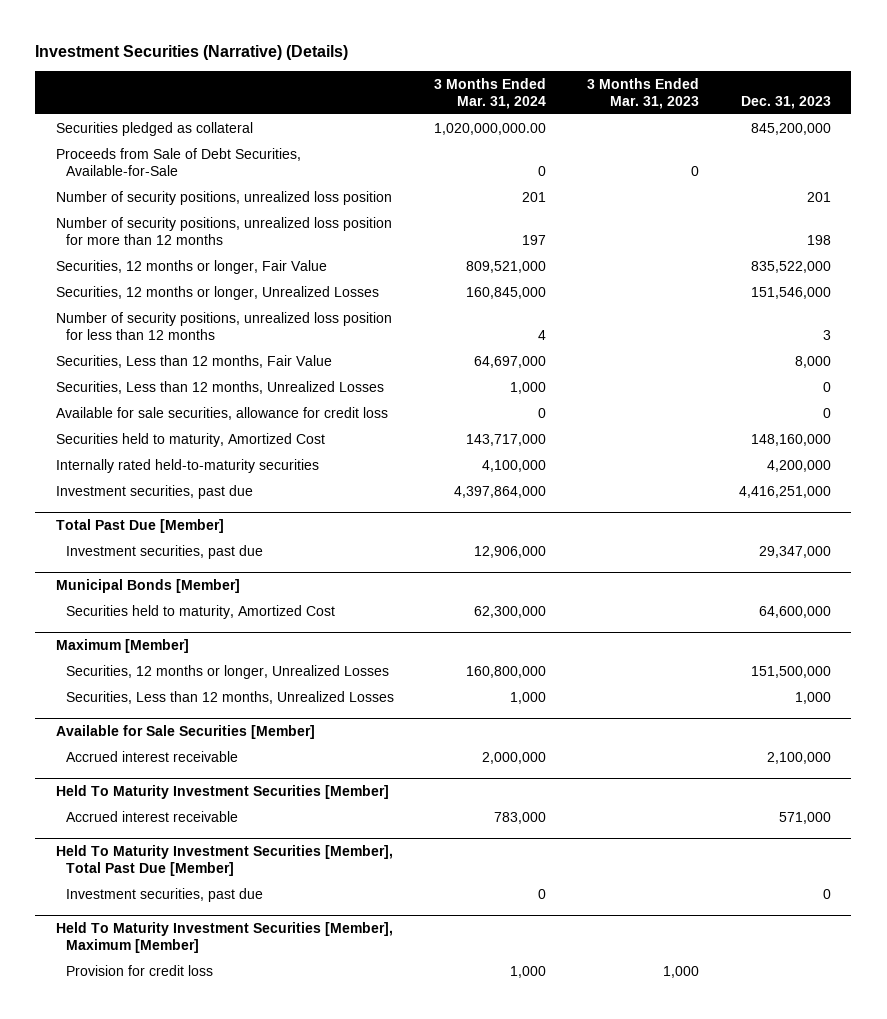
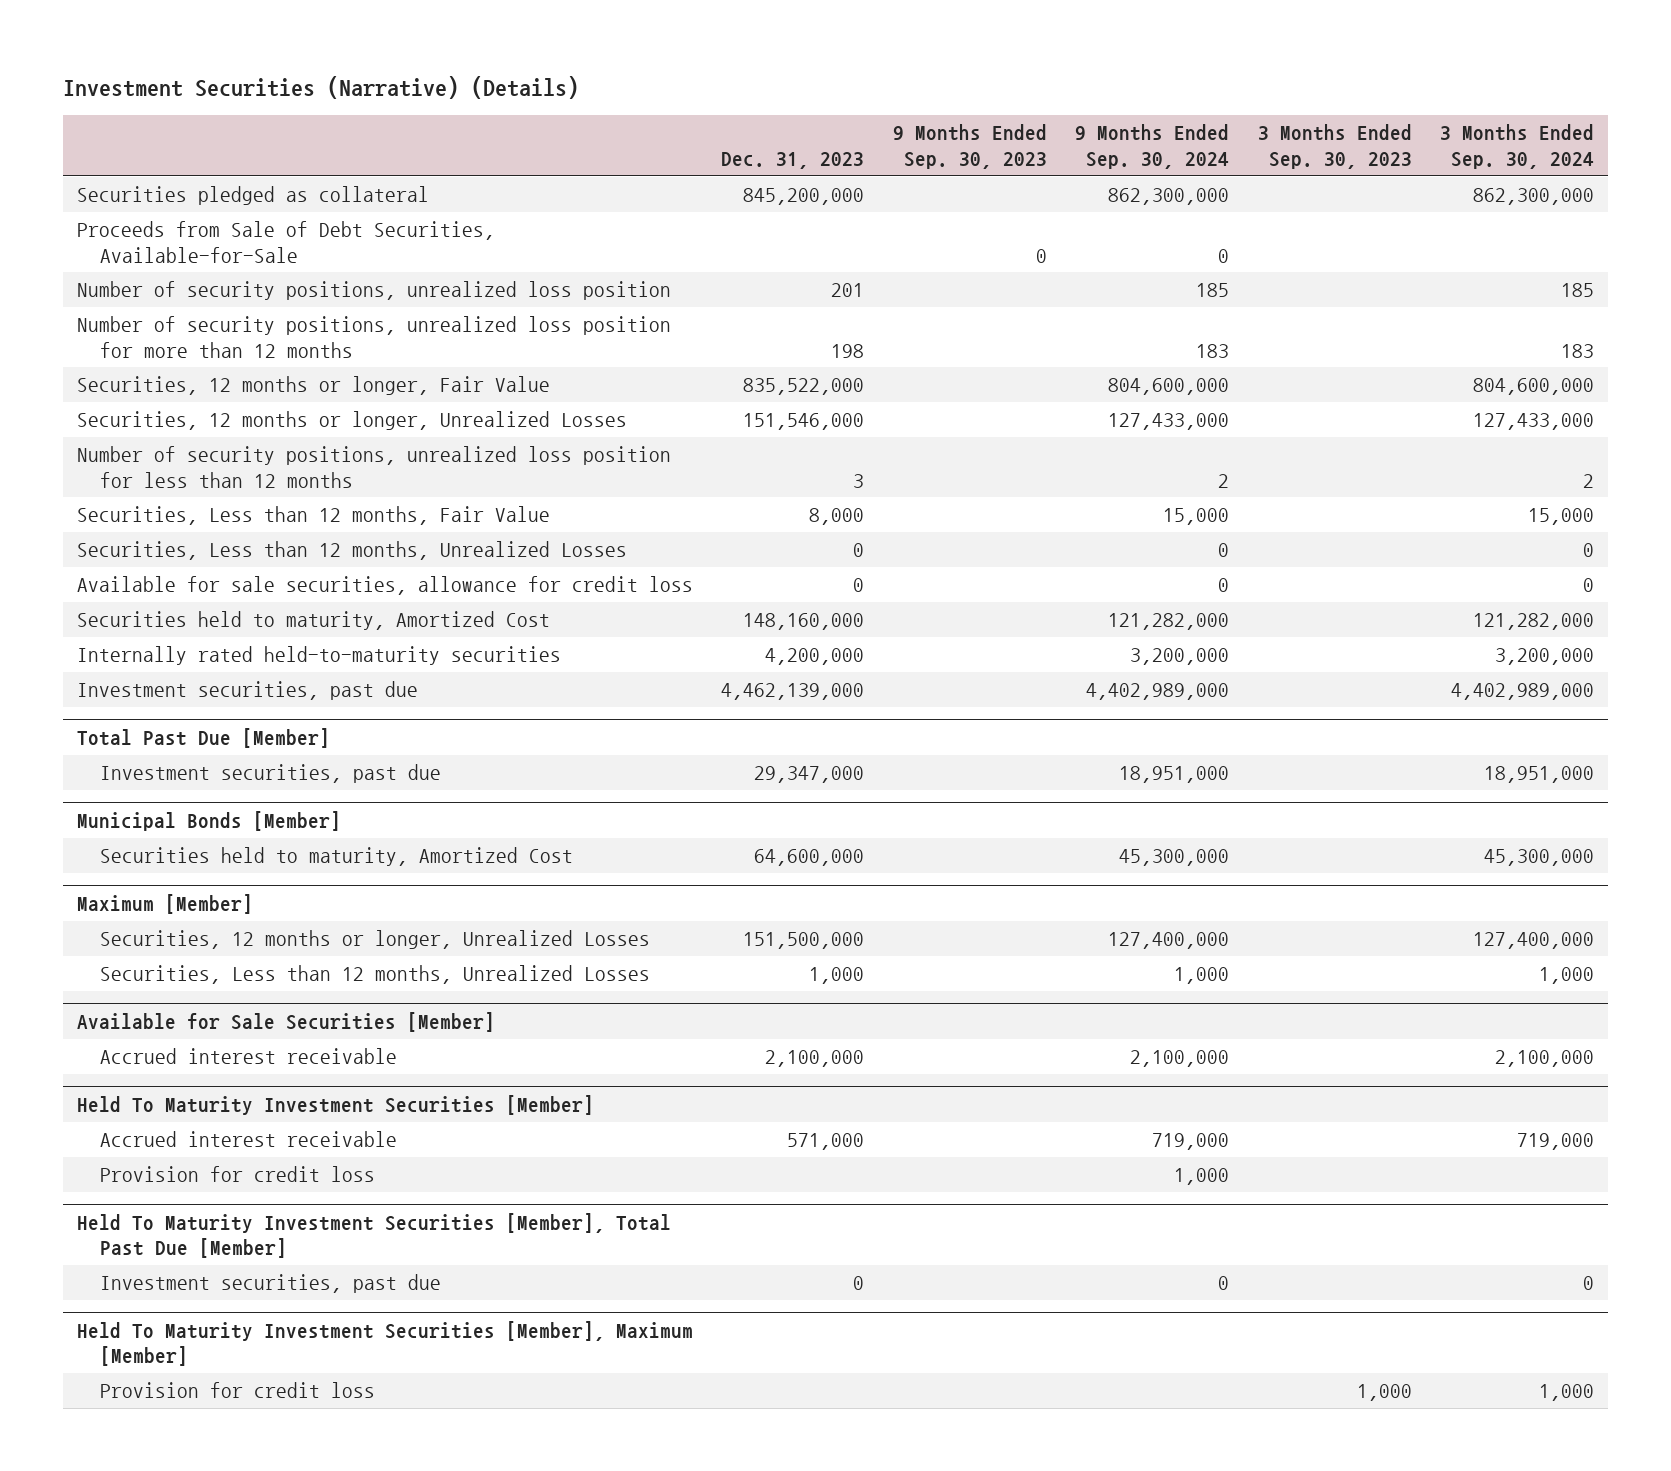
[434,77,547,109] 3 Months Ended Mar. 31, 2024 -> none
[586,77,699,109] 3 Months Ended Mar. 31, 2023 -> none
none -> [892,124,1047,169] 9 Months Ended Sep. 30, 2023
none -> [1075,124,1230,169] 9 Months Ended Sep. 30, 2024
none -> [1257,124,1412,169] 3 Months Ended Sep. 30, 2023
none -> [1439,124,1594,169] 3 Months Ended Sep. 30, 2024
[738,485,831,498] 4,416,251,000 -> [721,682,865,700] 4,462,139,000
none -> [100,1165,376,1182] Provision for credit loss

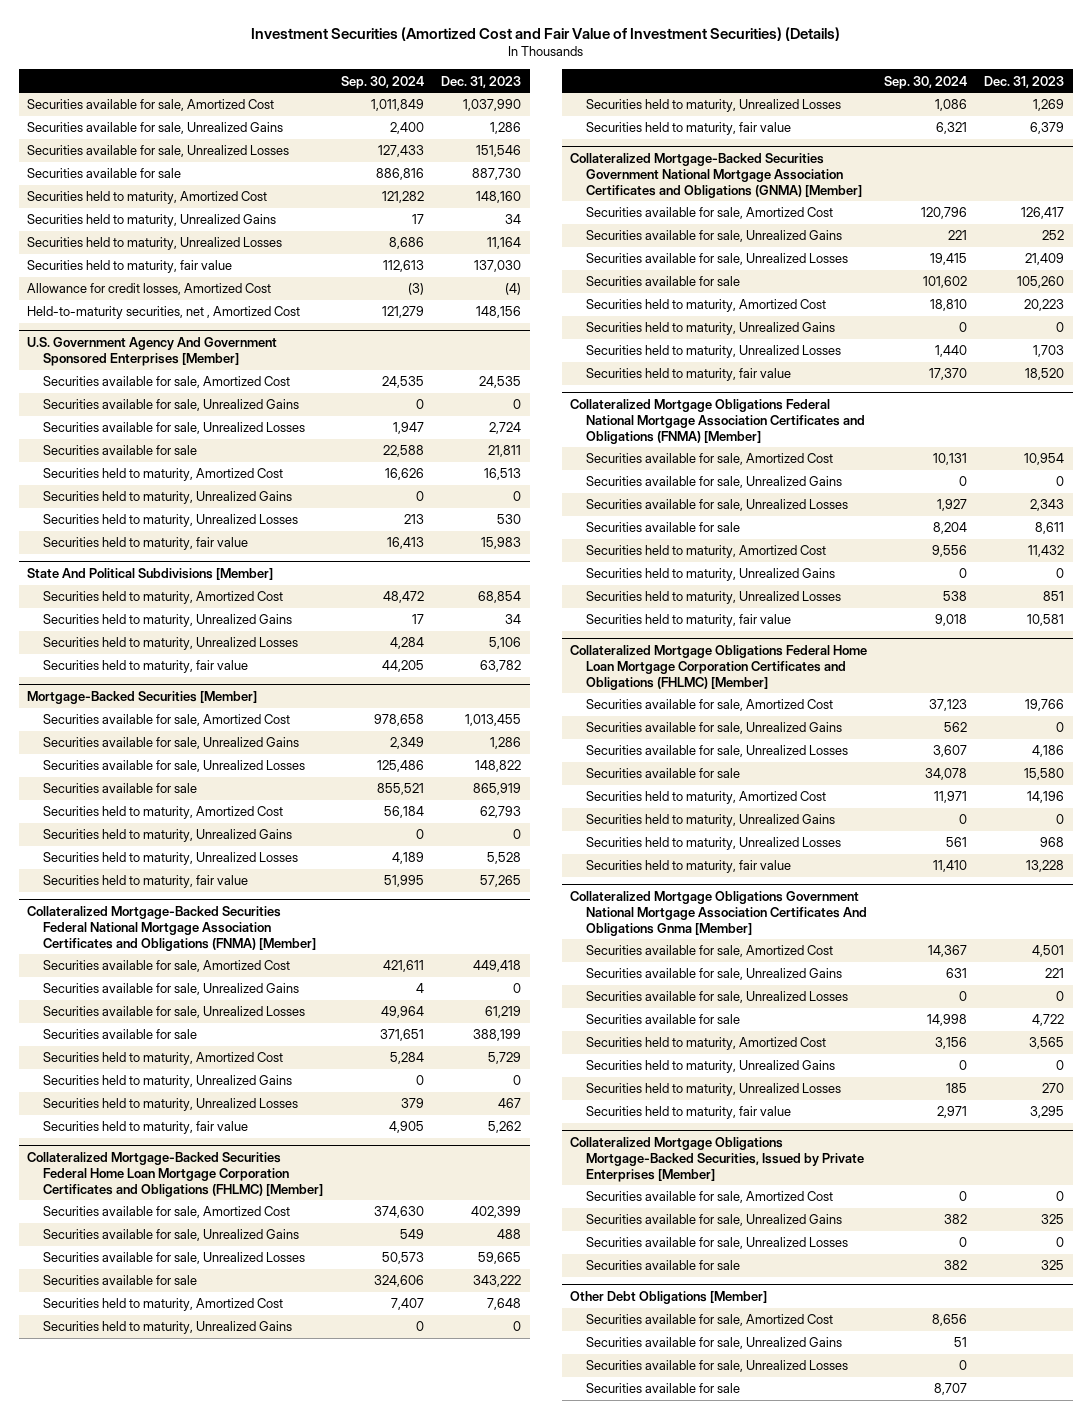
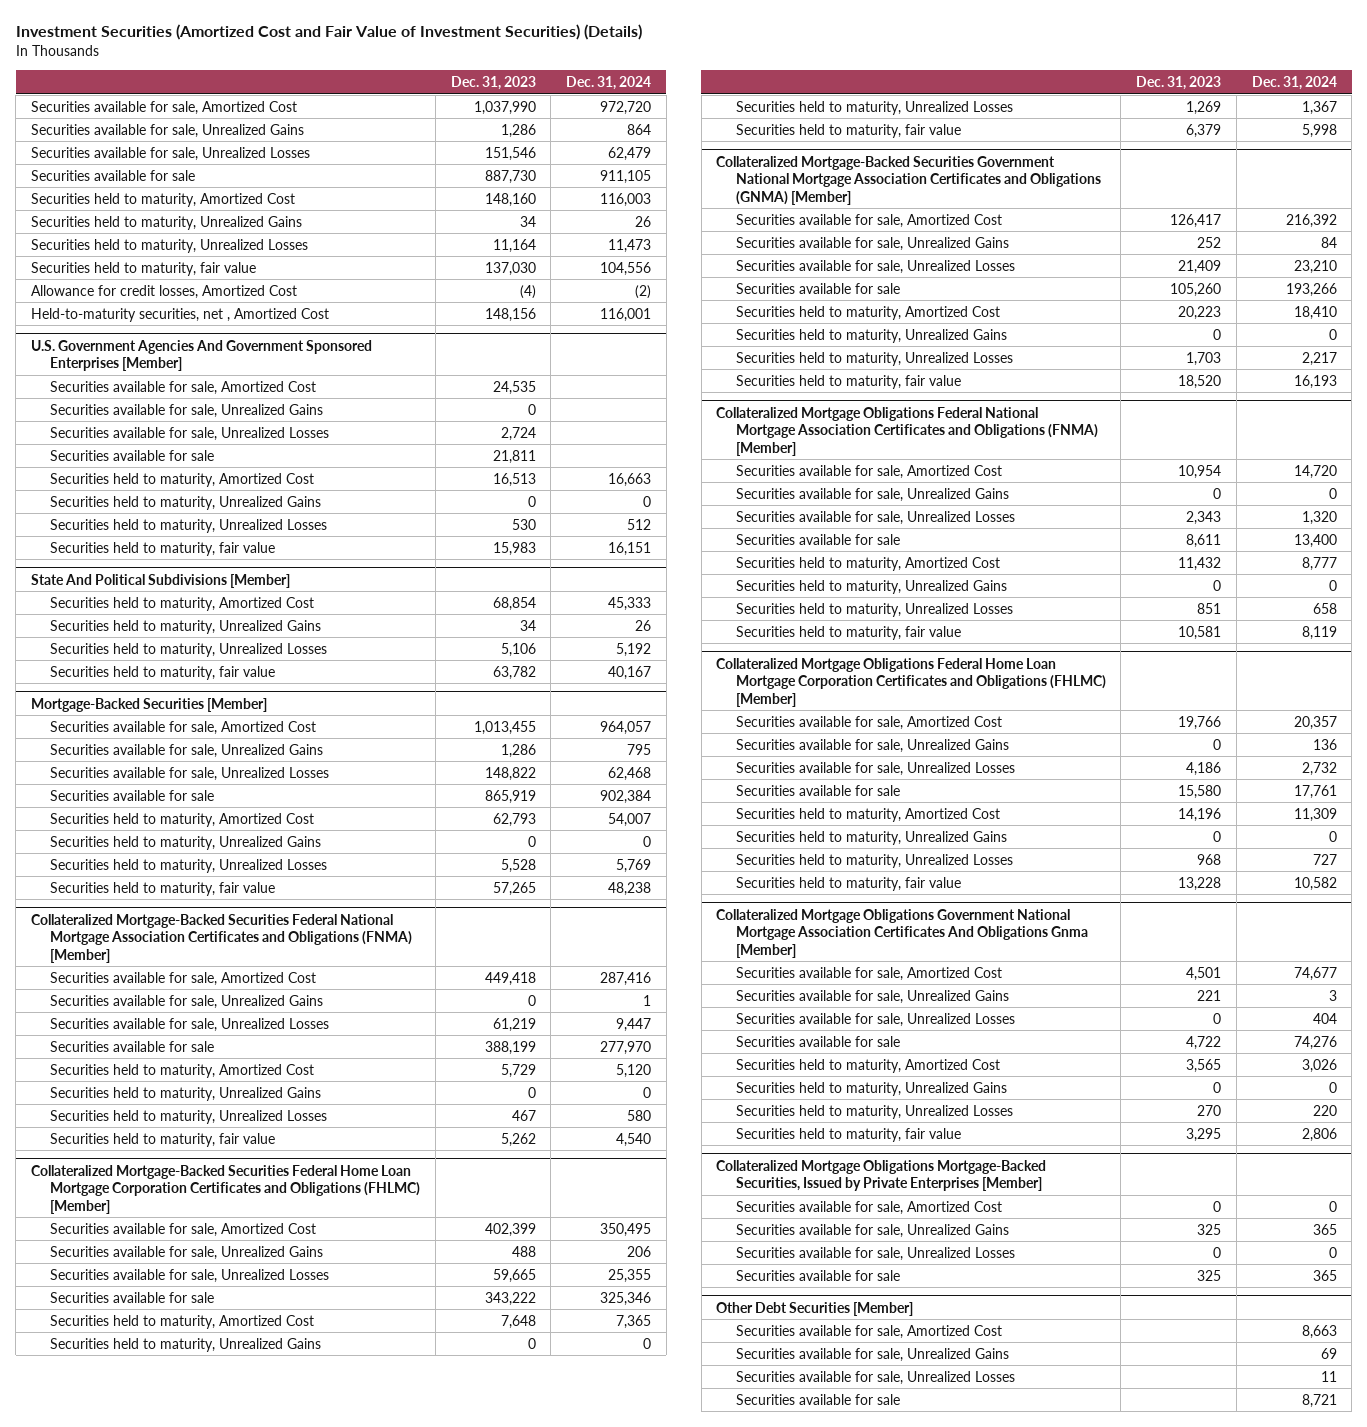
[341,75,425,89] Sep. 30, 2024 -> none
none -> [566,75,652,90] Dec. 31, 2024
[27,337,278,366] U.S. Government Agency And Government Sponsored Enterprises [Member] -> [30,339,372,372] U.S. Government Agencies And Government Sponsored Enterprises [Member]
[570,1291,768,1305] Other Debt Obligations [Member] -> [716,1301,914,1316] Other Debt Securities [Member]

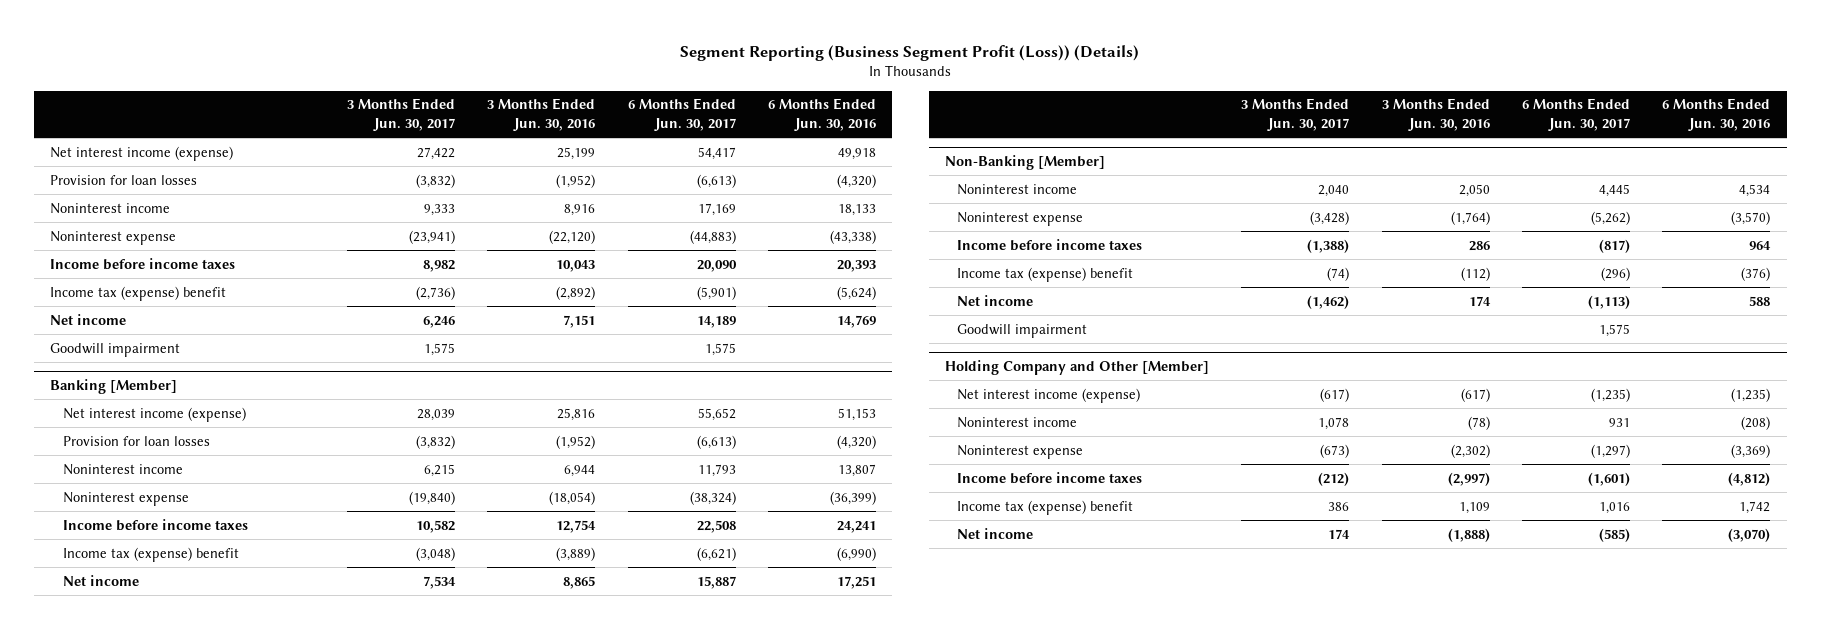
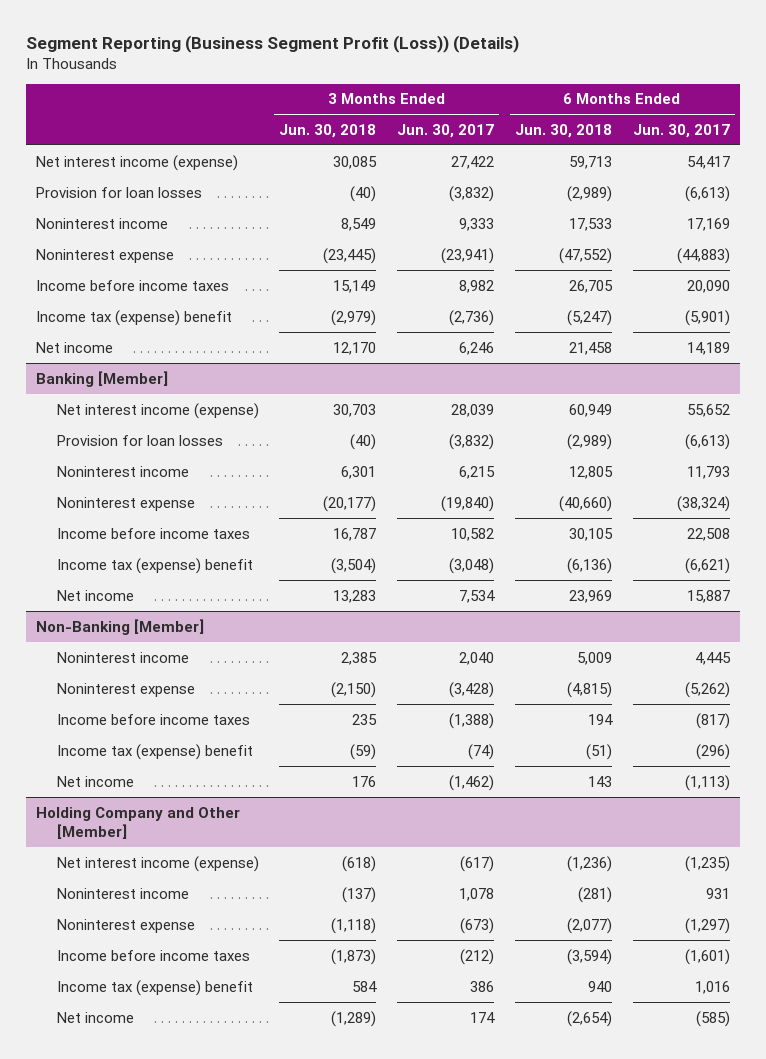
[487,98,596,132] 3 Months Ended Jun. 30, 2016 -> none
[767,98,876,132] 6 Months Ended Jun. 30, 2016 -> none
none -> [279,123,377,138] Jun. 30, 2018
none -> [514,123,612,138] Jun. 30, 2018
[50,342,181,357] Goodwill impairment -> none
[957,323,1088,338] Goodwill impairment -> none

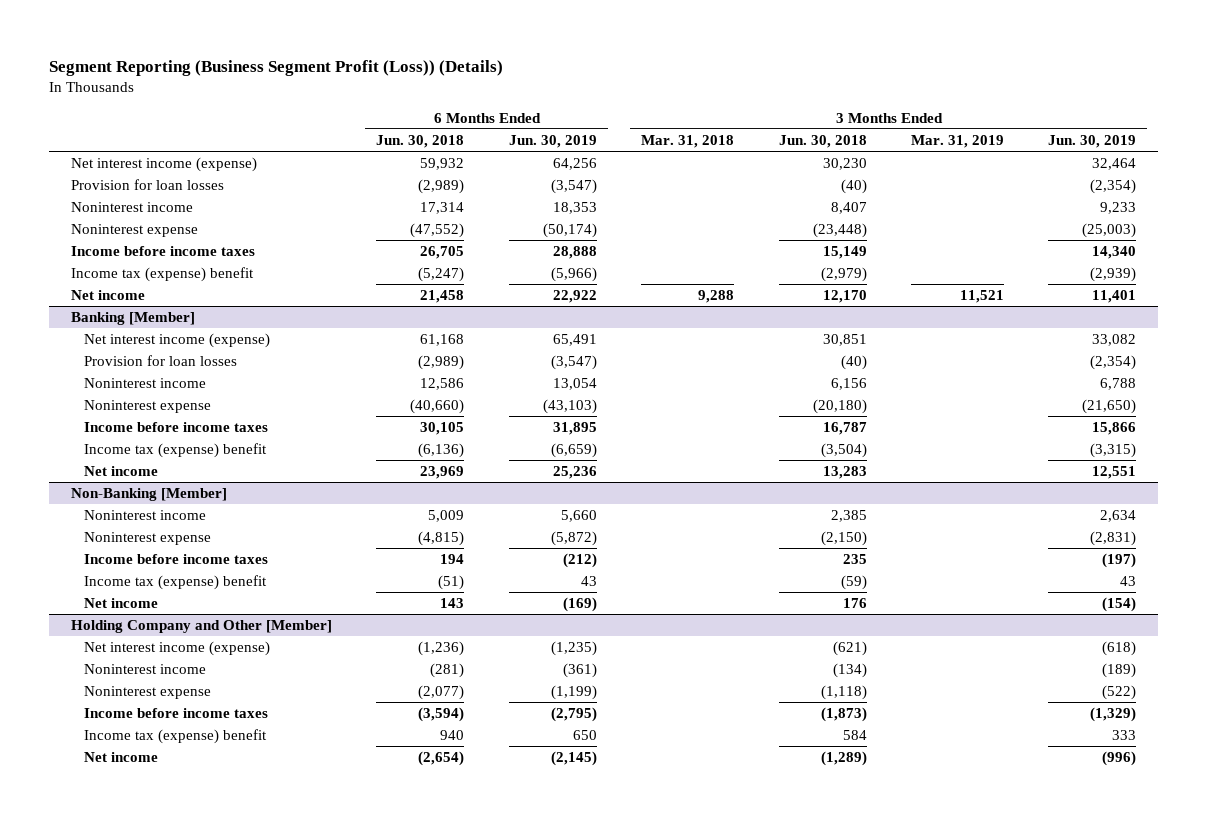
[397,123,495,138] Jun. 30, 2017 -> none
[632,123,730,138] Jun. 30, 2017 -> none
none -> [508,134,597,148] Jun. 30, 2019
none -> [641,134,735,148] Mar. 31, 2018
none -> [910,134,1004,148] Mar. 31, 2019
none -> [1048,134,1137,148] Jun. 30, 2019
[333,155,378,169] 30,085 -> [822,157,867,170] 30,230
[568,155,612,169] 59,713 -> [420,157,465,170] 59,932
[341,217,377,231] 8,549 -> [830,201,867,214] 8,407
[568,217,612,231] 17,533 -> [420,201,465,214] 17,314
[323,247,377,264] (23,445) -> [812,222,867,238] (23,448)
[333,403,377,417] 30,703 -> [822,333,867,346] 30,851
[568,403,612,417] 60,949 -> [420,333,465,346] 61,168
[341,465,377,479] 6,301 -> [830,377,867,390] 6,156
[568,465,613,479] 12,805 -> [420,377,465,390] 12,586
[323,495,377,512] (20,177) -> [812,398,867,414] (20,180)
[342,855,377,872] (618) -> [832,640,867,656] (621)
[342,886,377,903] (137) -> [832,662,867,678] (134)

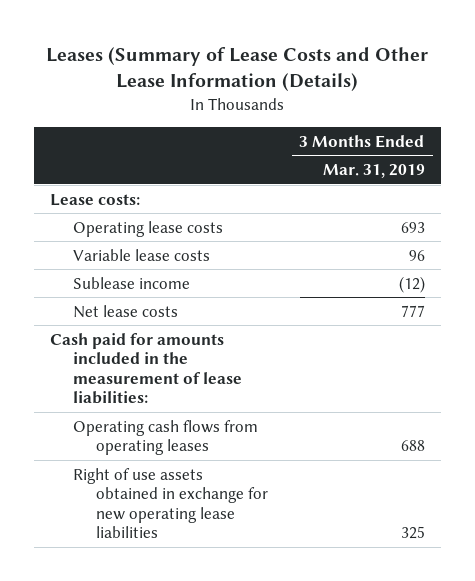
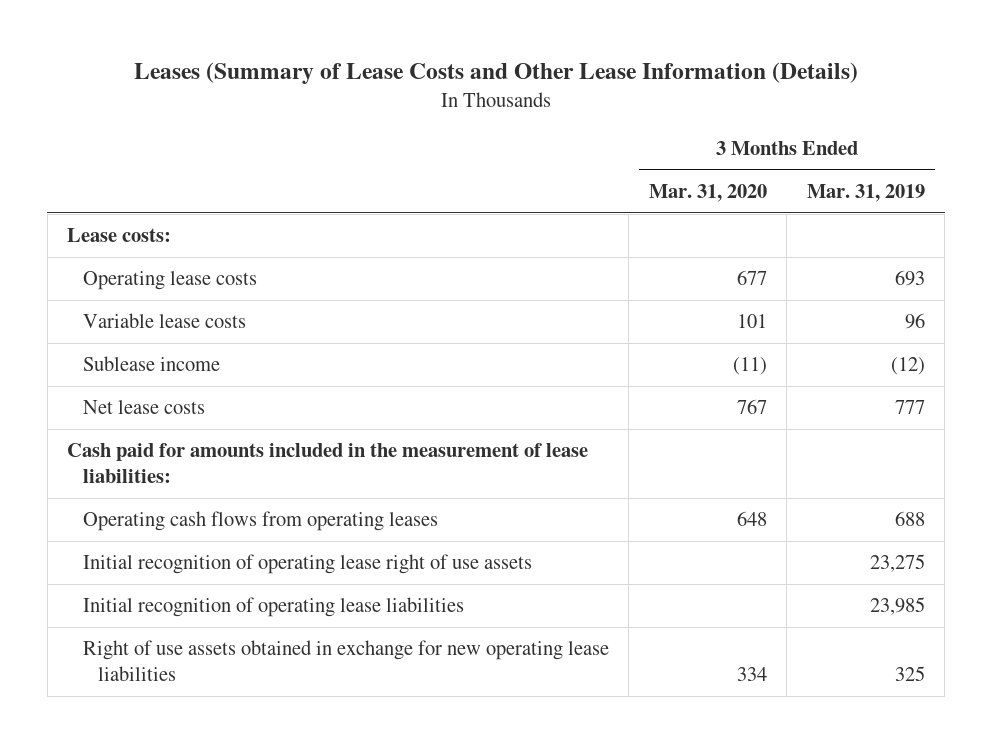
none -> [648,184,767,203] Mar. 31, 2020
none -> [82,554,532,575] Initial recognition of operating lease right of use assets
none -> [82,597,464,618] Initial recognition of operating lease liabilities

